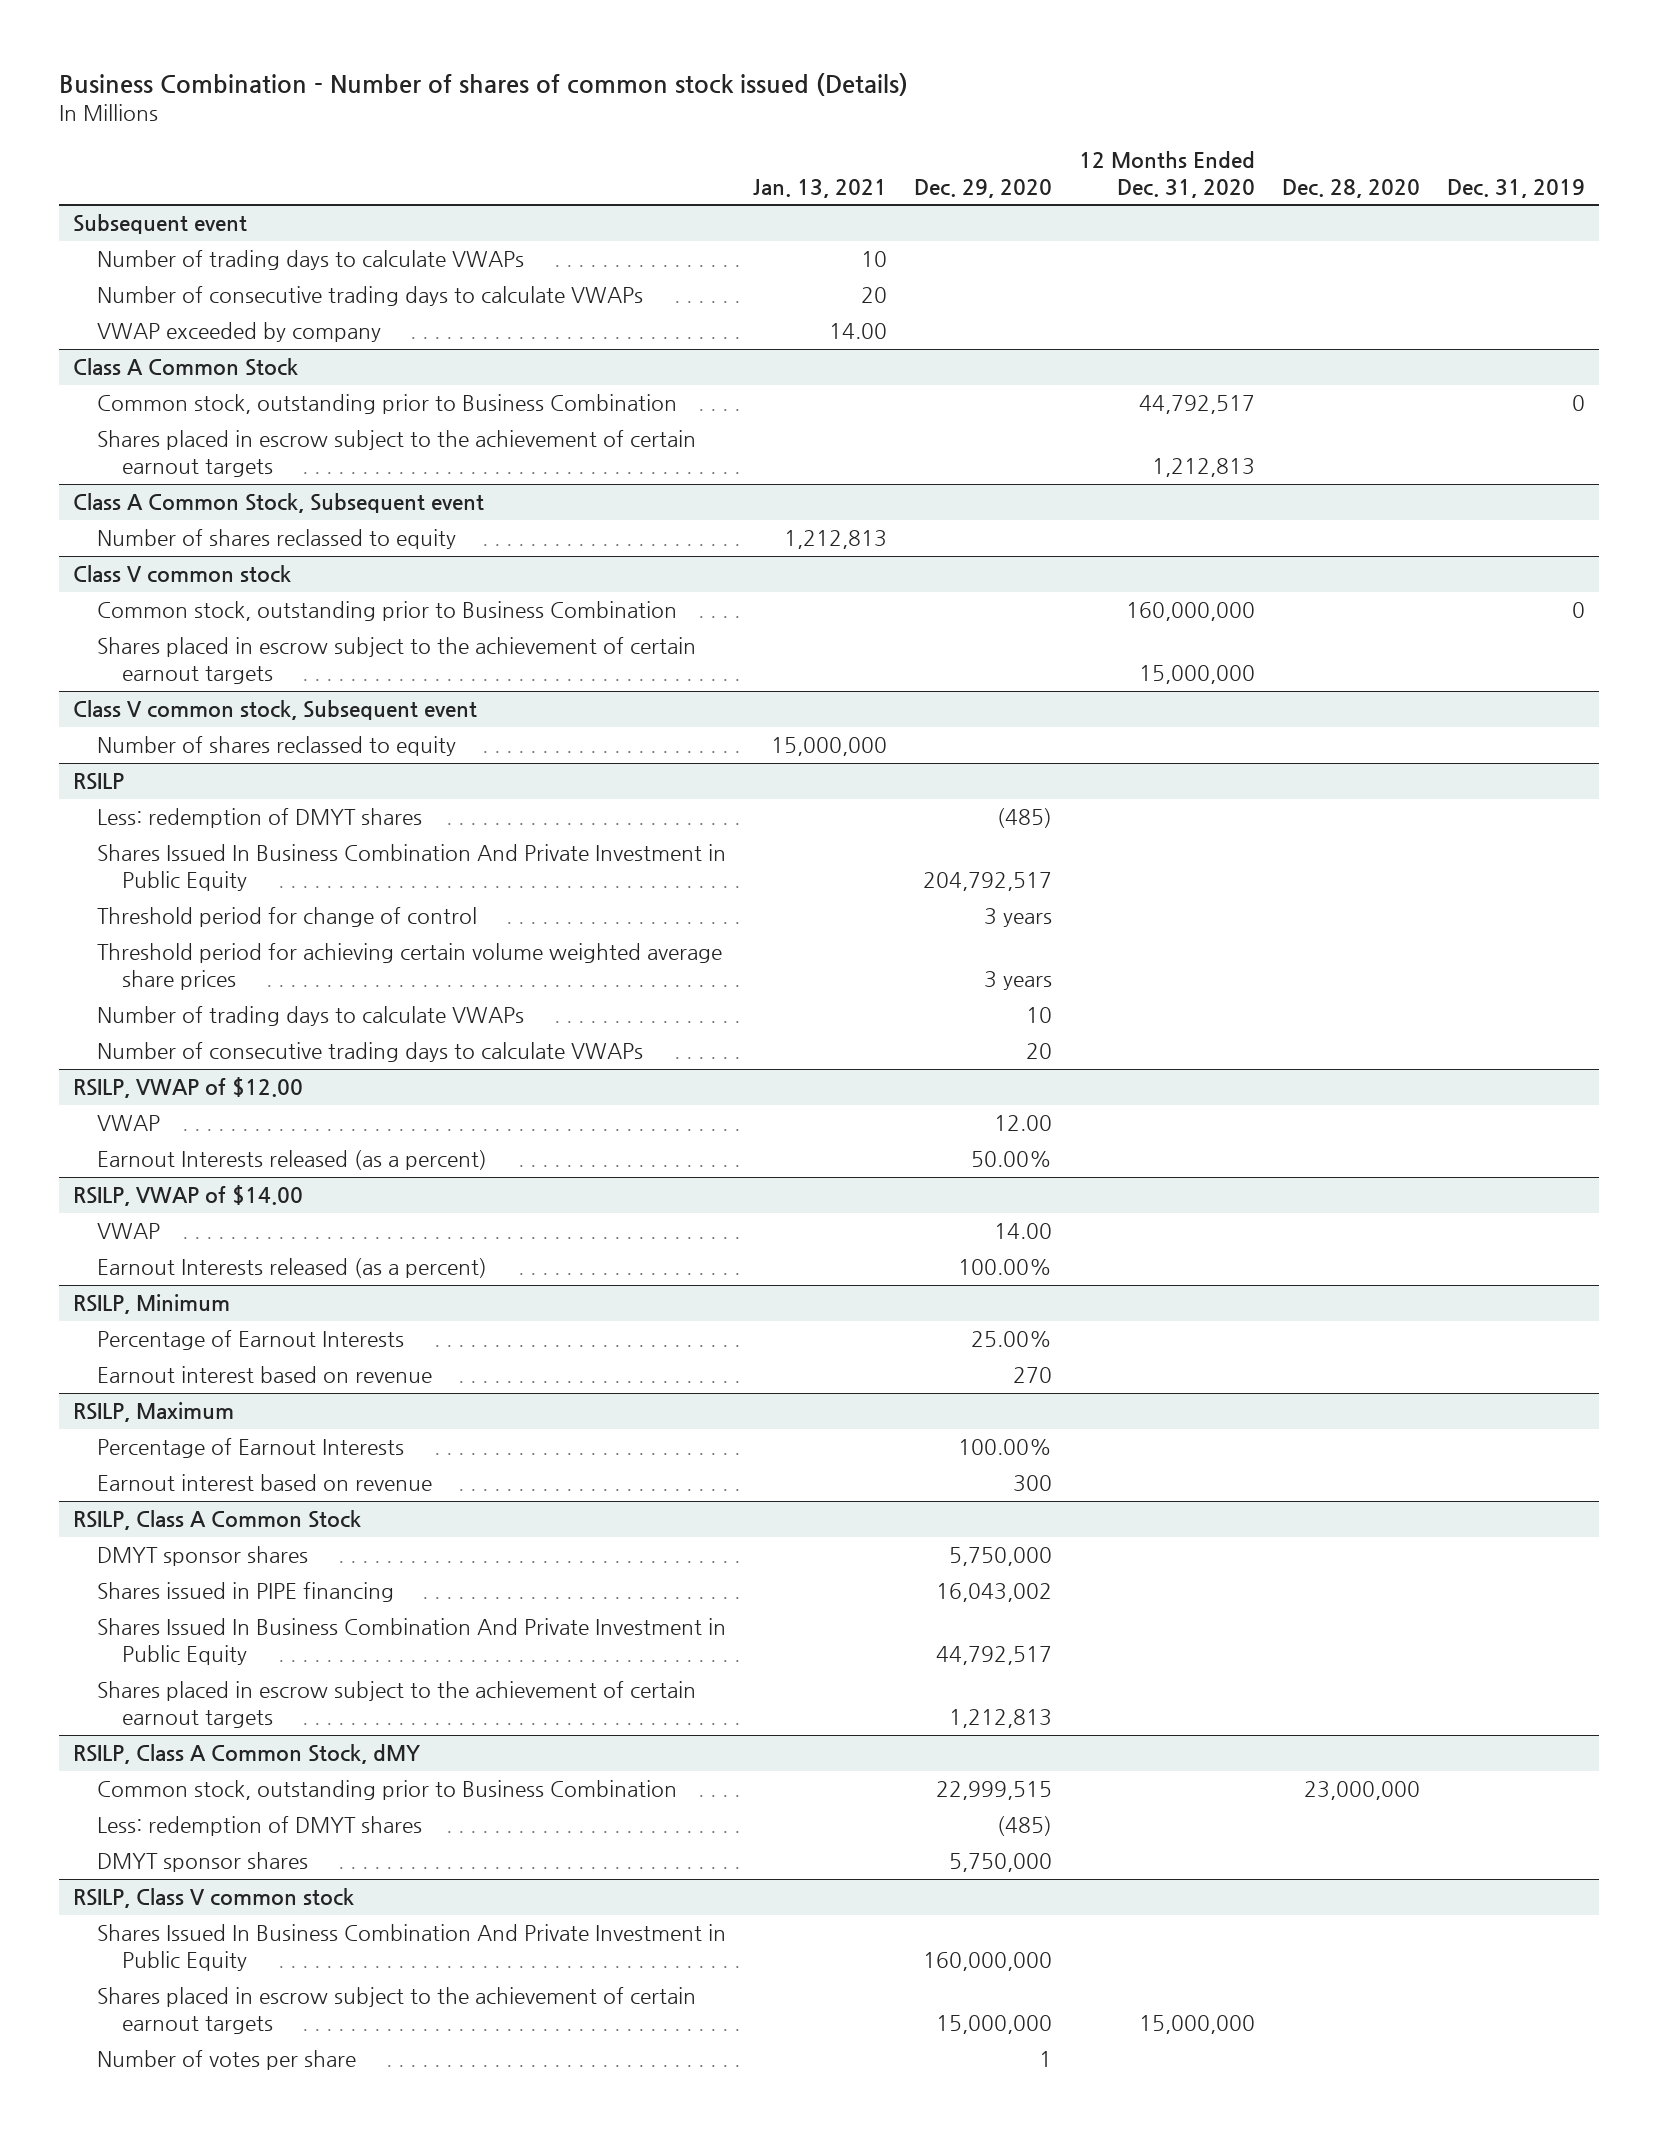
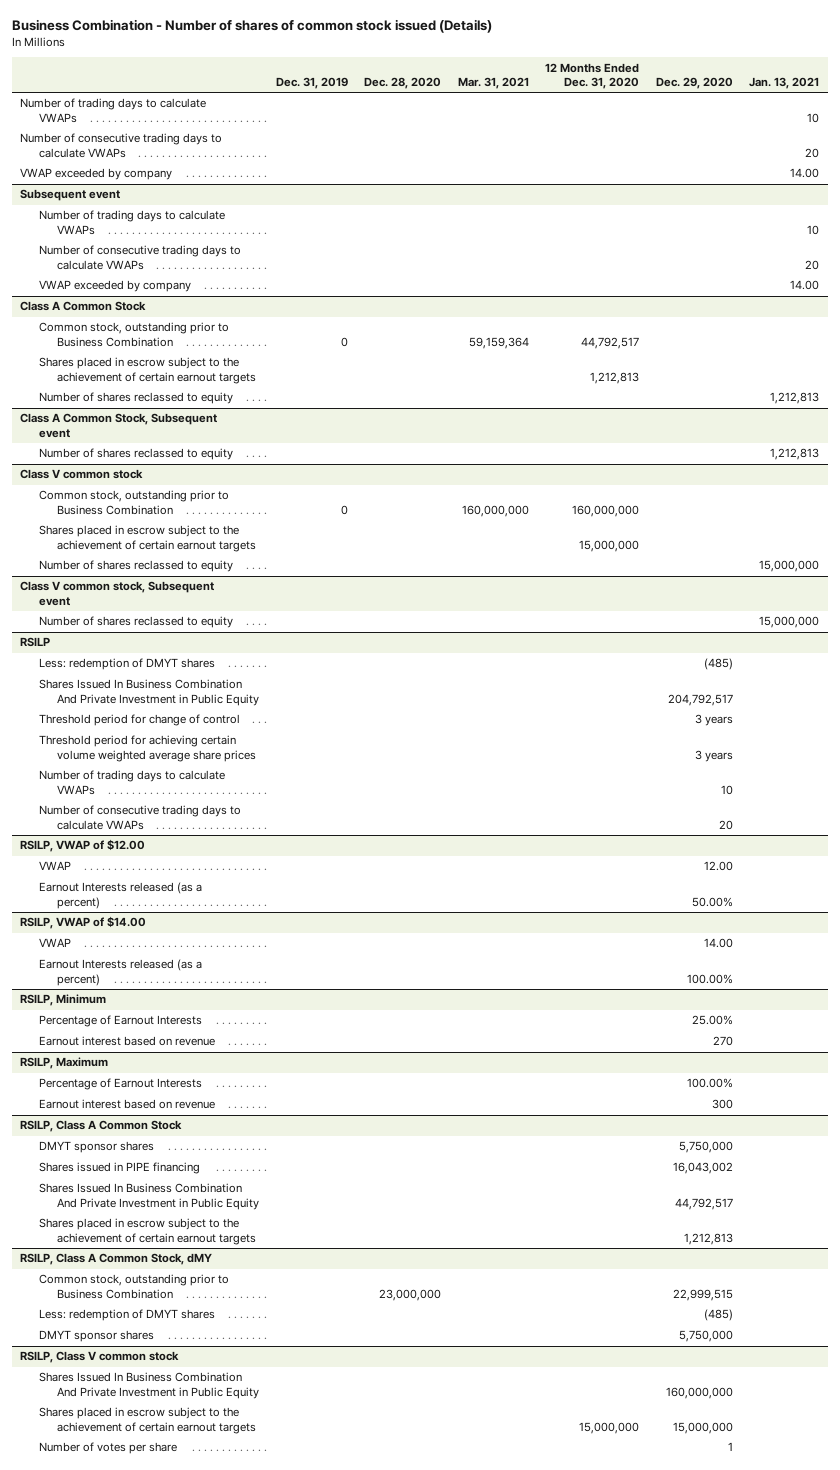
none -> [457,77,529,90] Mar. 31, 2021
none -> [20,98,207,123] Number of trading days to calculate VWAPs
none -> [20,133,223,158] Number of consecutive trading days to calculate VWAPs
none -> [20,168,173,181] VWAP exceeded by company
none -> [38,392,233,405] Number of shares reclassed to equity
none -> [38,560,233,573] Number of shares reclassed to equity

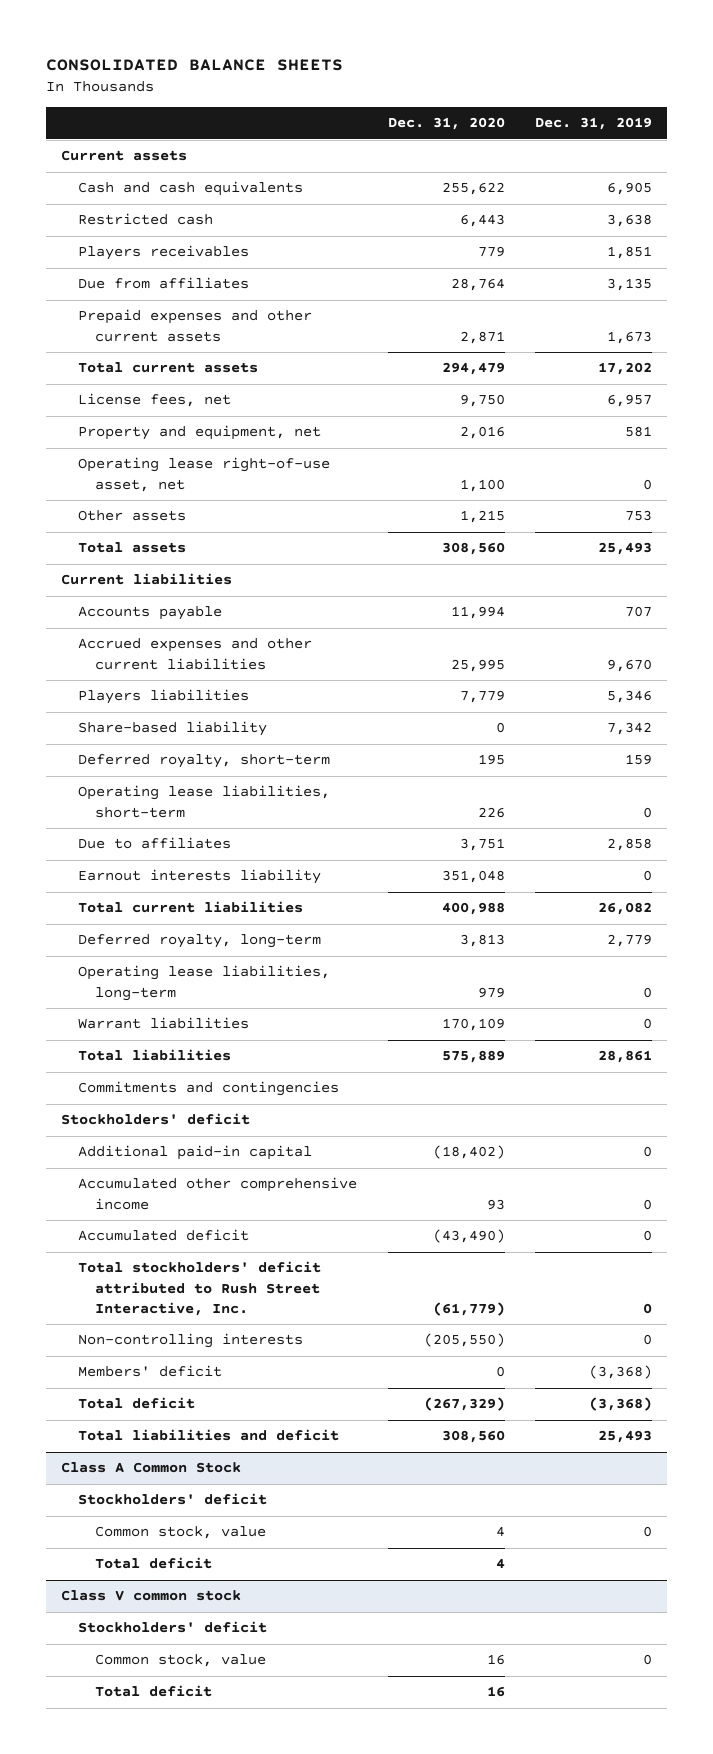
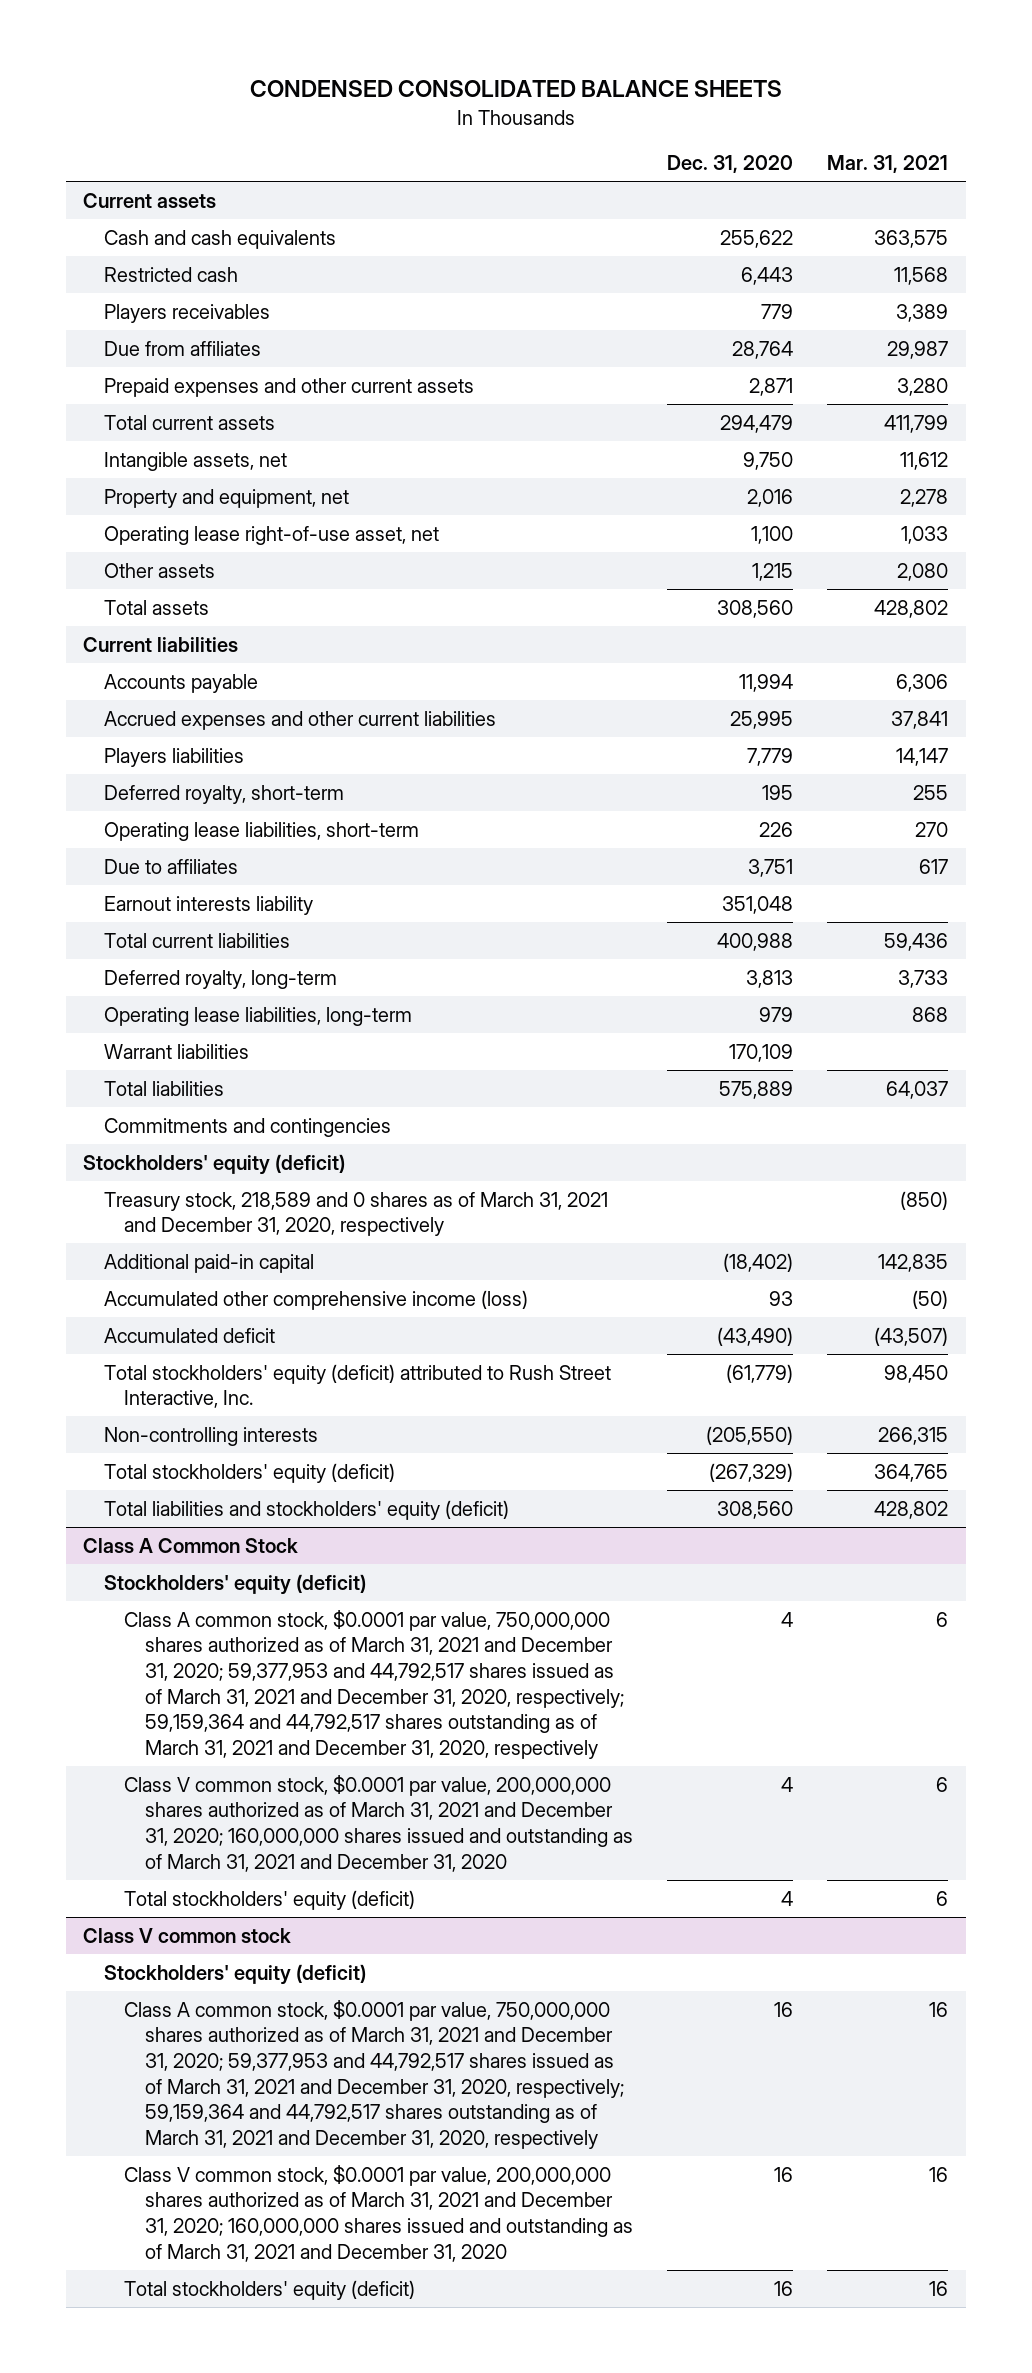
[45,59,343,72] CONSOLIDATED BALANCE SHEETS -> [249,80,782,98] CONDENSED CONSOLIDATED BALANCE SHEETS
[535,117,653,131] Dec. 31, 2019 -> none
none -> [827,155,949,174] Mar. 31, 2021
[78,393,232,408] License fees, net -> [103,451,287,471] Intangible assets, net
[78,721,268,737] Share-based liability -> none
[61,1113,251,1126] Stockholders' deficit -> [83,1153,346,1175] Stockholders' equity (deficit)
none -> [103,1191,608,1237] Treasury stock, 218,589 and 0 shares as of March 31, 2021 and December 31, 2020, respectively
[78,1177,358,1210] Accumulated other comprehensive income -> [103,1289,528,1310] Accumulated other comprehensive income (loss)
[78,1261,322,1317] Total stockholders' deficit attributed to Rush Street Interactive, Inc. -> [103,1363,611,1409] Total stockholders' equity (deficit) attributed to Rush Street Interactive, Inc.
[78,1365,223,1378] Members' deficit -> none
[78,1397,196,1410] Total deficit -> [103,1462,395,1483] Total stockholders' equity (deficit)
[78,1429,340,1442] Total liabilities and deficit -> [103,1499,509,1520] Total liabilities and stockholders' equity (deficit)
[78,1493,268,1506] Stockholders' deficit -> [103,1573,366,1595] Stockholders' equity (deficit)
[95,1526,267,1540] Common stock, value -> [124,1609,624,1759] Class A common stock, $0.0001 par value, 750,000,000 shares authorized as of March 31, 2021 and December 31, 2020; 59,377,953 and 44,792,517 shares issued as of March 31, 2021 and December 31, 2020, respectively; 59,159,364 and 44,792,517 shares outstanding as of March 31, 2021 and December 31, 2020, respectively
none -> [124,1774,633,1872] Class V common stock, $0.0001 par value, 200,000,000 shares authorized as of March 31, 2021 and December 31, 2020; 160,000,000 shares issued and outstanding as of March 31, 2021 and December 31, 2020
[95,1557,213,1570] Total deficit -> [124,1889,416,1910] Total stockholders' equity (deficit)
[78,1621,268,1634] Stockholders' deficit -> [103,1963,366,1985] Stockholders' equity (deficit)
[95,1654,267,1668] Common stock, value -> [124,1999,624,2149] Class A common stock, $0.0001 par value, 750,000,000 shares authorized as of March 31, 2021 and December 31, 2020; 59,377,953 and 44,792,517 shares issued as of March 31, 2021 and December 31, 2020, respectively; 59,159,364 and 44,792,517 shares outstanding as of March 31, 2021 and December 31, 2020, respectively
none -> [124,2164,633,2262] Class V common stock, $0.0001 par value, 200,000,000 shares authorized as of March 31, 2021 and December 31, 2020; 160,000,000 shares issued and outstanding as of March 31, 2021 and December 31, 2020
[95,1685,213,1698] Total deficit -> [124,2279,416,2300] Total stockholders' equity (deficit)

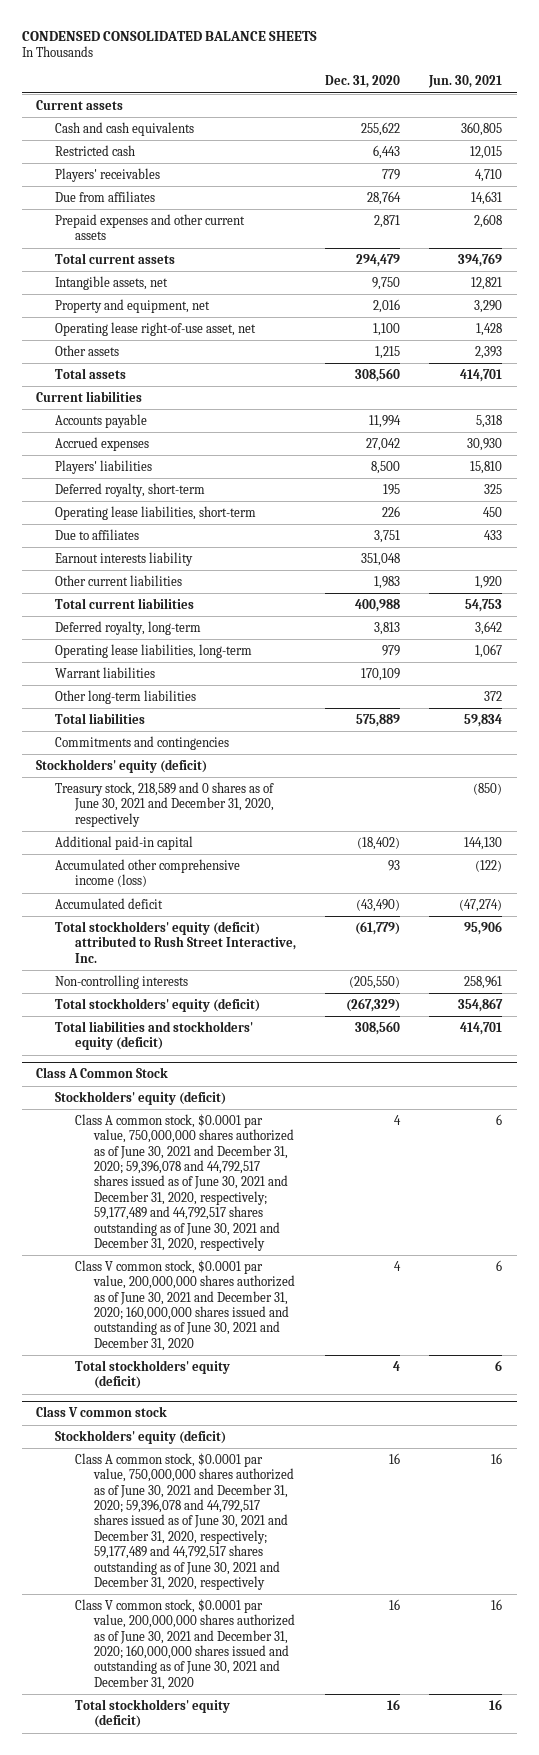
[827,155,949,174] Mar. 31, 2021 -> none
none -> [428,75,503,89] Jun. 30, 2021
[103,303,270,323] Players receivables -> [55,167,161,182] Players' receivables
[103,710,496,730] Accrued expenses and other current liabilities -> none
none -> [55,436,150,451] Accrued expenses
[103,747,244,767] Players liabilities -> [55,459,153,474] Players' liabilities
[747,747,794,766] 7,779 -> [370,460,400,474] 8,500
none -> [55,574,183,586] Other current liabilities
none -> [55,689,197,704] Other long-term liabilities
[103,1191,608,1237] Treasury stock, 218,589 and 0 shares as of March 31, 2021 and December 31, 2020, respectively -> [55,781,275,827] Treasury stock, 218,589 and 0 shares as of June 30, 2021 and December 31, 2020, respectively
[124,1609,624,1759] Class A common stock, $0.0001 par value, 750,000,000 shares authorized as of March 31, 2021 and December 31, 2020; 59,377,953 and 44,792,517 shares issued as of March 31, 2021 and December 31, 2020, respectively; 59,159,364 and 44,792,517 shares outstanding as of March 31, 2021 and December 31, 2020, respectively -> [74,1113,294,1252] Class A common stock, $0.0001 par value, 750,000,000 shares authorized as of June 30, 2021 and December 31, 2020; 59,396,078 and 44,792,517 shares issued as of June 30, 2021 and December 31, 2020, respectively; 59,177,489 and 44,792,517 shares outstanding as of June 30, 2021 and December 31, 2020, respectively
[124,1774,633,1872] Class V common stock, $0.0001 par value, 200,000,000 shares authorized as of March 31, 2021 and December 31, 2020; 160,000,000 shares issued and outstanding as of March 31, 2021 and December 31, 2020 -> [74,1259,295,1351] Class V common stock, $0.0001 par value, 200,000,000 shares authorized as of June 30, 2021 and December 31, 2020; 160,000,000 shares issued and outstanding as of June 30, 2021 and December 31, 2020
[124,1999,624,2149] Class A common stock, $0.0001 par value, 750,000,000 shares authorized as of March 31, 2021 and December 31, 2020; 59,377,953 and 44,792,517 shares issued as of March 31, 2021 and December 31, 2020, respectively; 59,159,364 and 44,792,517 shares outstanding as of March 31, 2021 and December 31, 2020, respectively -> [74,1452,294,1591] Class A common stock, $0.0001 par value, 750,000,000 shares authorized as of June 30, 2021 and December 31, 2020; 59,396,078 and 44,792,517 shares issued as of June 30, 2021 and December 31, 2020, respectively; 59,177,489 and 44,792,517 shares outstanding as of June 30, 2021 and December 31, 2020, respectively
[124,2164,633,2262] Class V common stock, $0.0001 par value, 200,000,000 shares authorized as of March 31, 2021 and December 31, 2020; 160,000,000 shares issued and outstanding as of March 31, 2021 and December 31, 2020 -> [74,1598,295,1690] Class V common stock, $0.0001 par value, 200,000,000 shares authorized as of June 30, 2021 and December 31, 2020; 160,000,000 shares issued and outstanding as of June 30, 2021 and December 31, 2020

